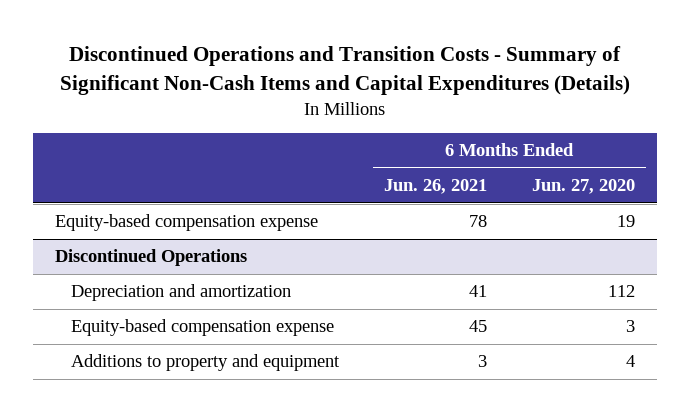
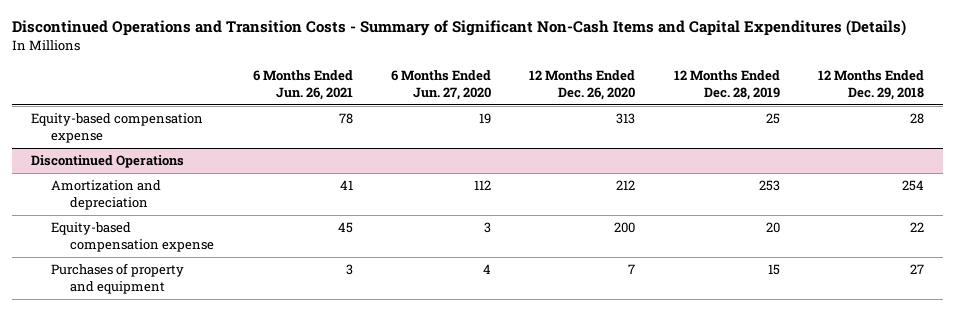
none -> [529,70,636,100] 12 Months Ended Dec. 26, 2020
none -> [673,70,780,100] 12 Months Ended Dec. 28, 2019
none -> [818,70,925,100] 12 Months Ended Dec. 29, 2018
[70,284,291,302] Depreciation and amortization -> [50,180,161,210] Amortization and depreciation
[70,354,340,372] Additions to property and equipment -> [50,263,184,294] Purchases of property and equipment

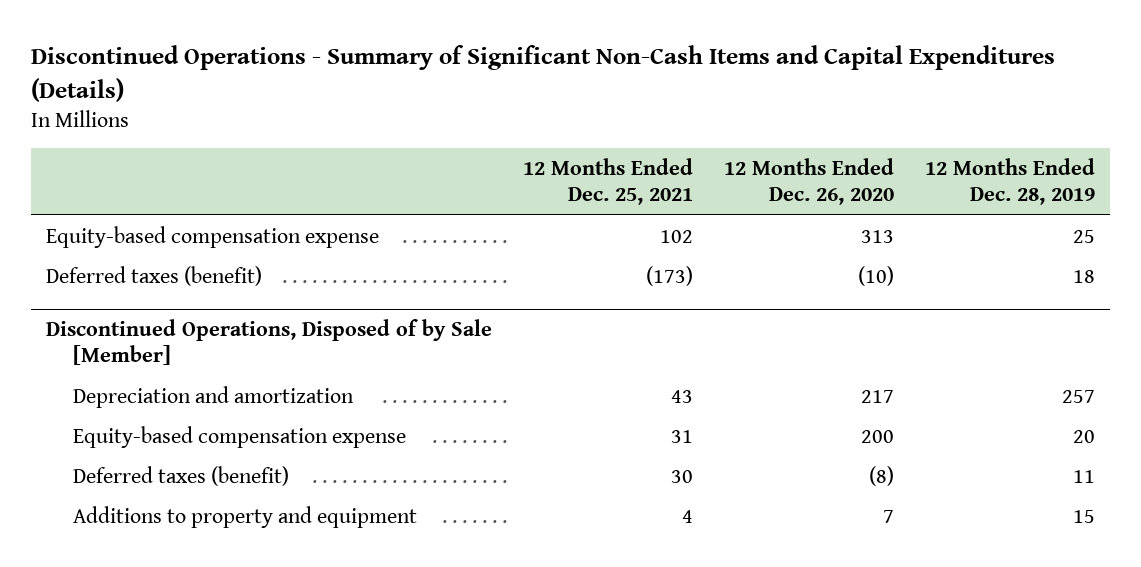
[11,20,906,37] Discontinued Operations and Transition Costs - Summary of Significant Non-Cash Items and Capital Expenditures (Details) -> [30,45,1055,102] Discontinued Operations - Summary of Significant Non-Cash Items and Capital Expenditures (Details)
[252,70,353,100] 6 Months Ended Jun. 26, 2021 -> none
[391,70,492,100] 6 Months Ended Jun. 27, 2020 -> none
[818,70,925,100] 12 Months Ended Dec. 29, 2018 -> none
none -> [522,157,693,206] 12 Months Ended Dec. 25, 2021
none -> [46,265,263,286] Deferred taxes (benefit)
[30,155,184,169] Discontinued Operations -> [46,318,493,366] Discontinued Operations, Disposed of by Sale [Member]
[50,180,161,210] Amortization and depreciation -> [73,385,355,408] Depreciation and amortization
[616,180,636,191] 212 -> [860,389,894,403] 217
[758,180,780,192] 253 -> [1061,389,1095,403] 257
none -> [73,465,290,486] Deferred taxes (benefit)
[50,263,184,294] Purchases of property and equipment -> [73,505,418,528] Additions to property and equipment

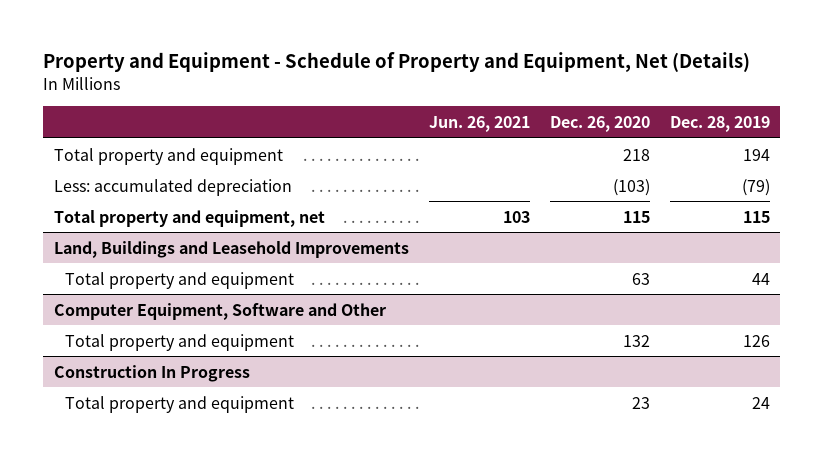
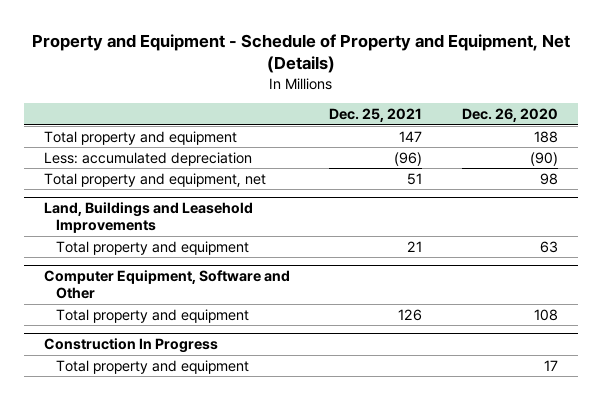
[428,115,530,132] Jun. 26, 2021 -> none
[670,115,771,132] Dec. 28, 2019 -> none
none -> [329,108,423,123] Dec. 25, 2021
[622,148,650,161] 218 -> [534,130,559,143] 188
[612,178,650,196] (103) -> [530,151,559,166] (90)
[622,210,650,223] 115 -> [540,172,559,185] 98
[622,334,650,347] 132 -> [534,308,559,321] 108
[631,396,650,409] 23 -> [544,359,559,371] 17

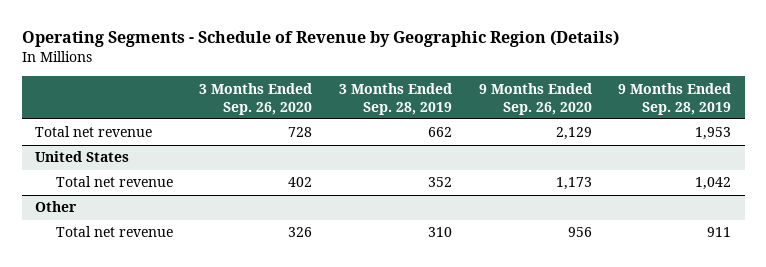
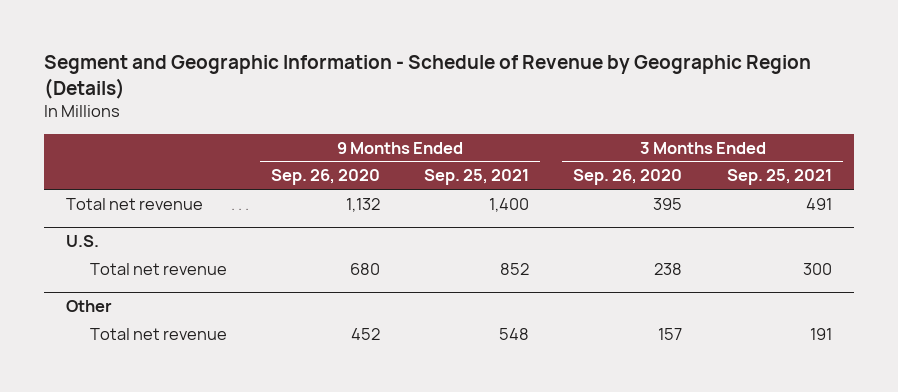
[21,30,619,48] Operating Segments - Schedule of Revenue by Geographic Region (Details) -> [43,55,811,100] Segment and Geographic Information - Schedule of Revenue by Geographic Region (Details)
[338,82,452,115] 3 Months Ended Sep. 28, 2019 -> none
[618,82,732,115] 9 Months Ended Sep. 28, 2019 -> none
none -> [424,169,530,186] Sep. 25, 2021
none -> [726,169,832,186] Sep. 25, 2021
[288,127,313,138] 728 -> [653,197,683,210] 395
[555,127,592,141] 2,129 -> [346,197,381,212] 1,132
[35,151,130,163] United States -> [65,235,99,248] U.S.
[288,177,313,188] 402 -> [654,262,683,275] 238
[555,177,592,191] 1,173 -> [350,262,381,275] 680
[288,227,313,238] 326 -> [658,327,683,340] 157
[567,227,592,238] 956 -> [351,327,381,340] 452

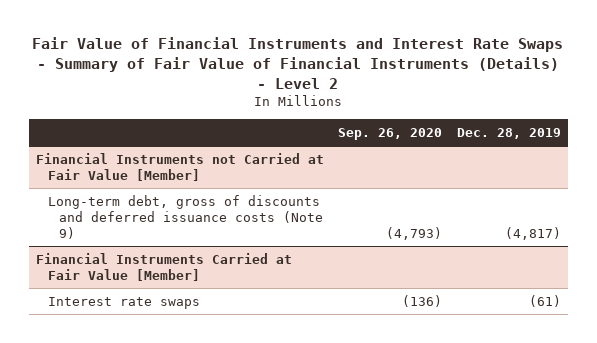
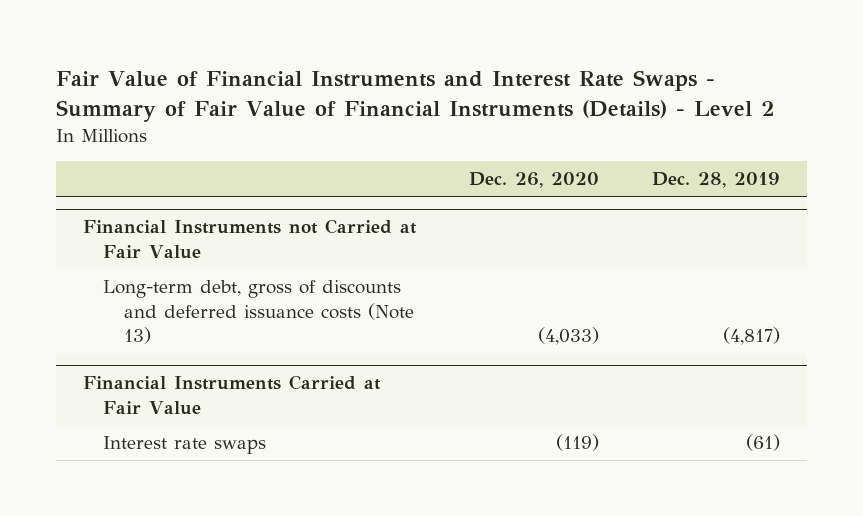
[338,127,443,140] Sep. 26, 2020 -> none
none -> [468,172,599,189] Dec. 26, 2020
[35,152,324,181] Financial Instruments not Carried at Fair Value [Member] -> [82,219,417,259] Financial Instruments not Carried at Fair Value
[47,194,324,239] Long-term debt, gross of discounts and deferred issuance costs (Note 9) -> [103,280,414,345] Long-term debt, gross of discounts and deferred issuance costs (Note 13)
[35,252,292,281] Financial Instruments Carried at Fair Value [Member] -> [82,375,381,415] Financial Instruments Carried at Fair Value

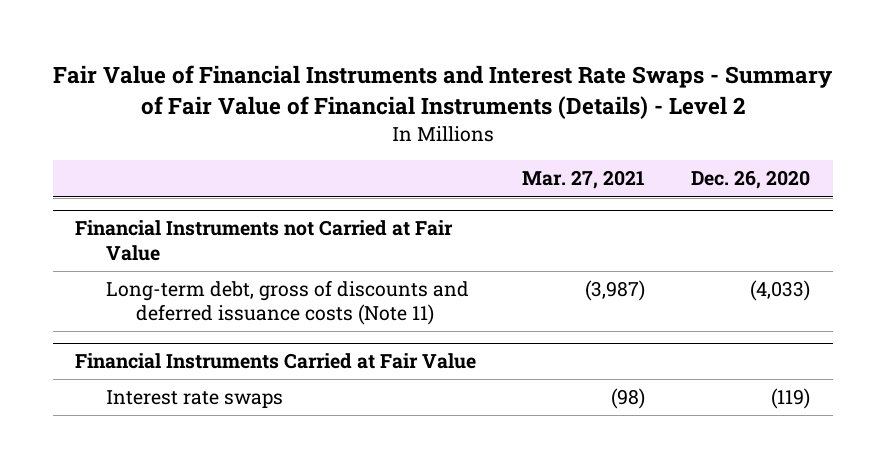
[652,172,781,189] Dec. 28, 2019 -> none
none -> [522,170,646,190] Mar. 27, 2021
[103,280,414,345] Long-term debt, gross of discounts and deferred issuance costs (Note 13) -> [105,280,469,326] Long-term debt, gross of discounts and deferred issuance costs (Note 11)

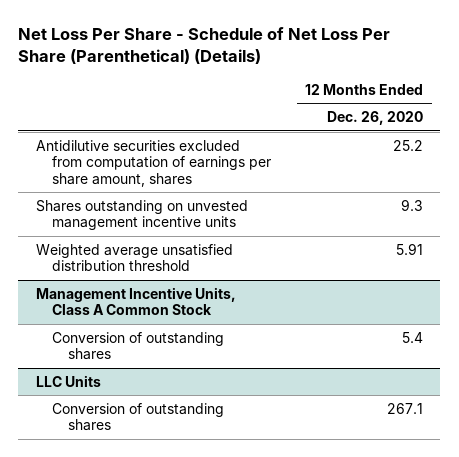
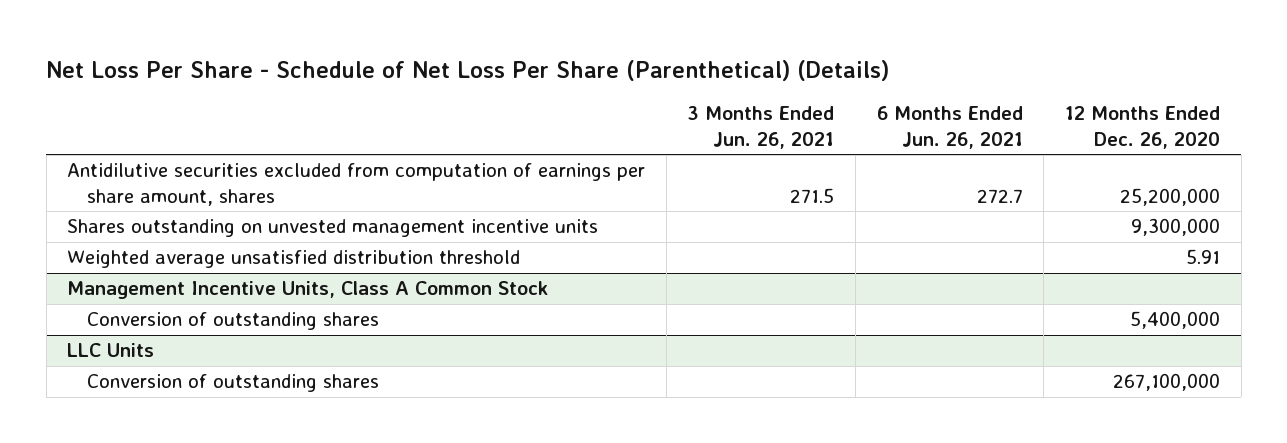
none -> [687,106,835,149] 3 Months Ended Jun. 26, 2021
none -> [876,106,1023,149] 6 Months Ended Jun. 26, 2021
[393,139,424,151] 25.2 -> [1119,187,1220,206] 25,200,000
[401,198,424,211] 9.3 -> [1130,218,1220,237] 9,300,000
[402,331,424,343] 5.4 -> [1129,311,1220,330] 5,400,000
[387,402,424,414] 267.1 -> [1112,373,1220,392] 267,100,000

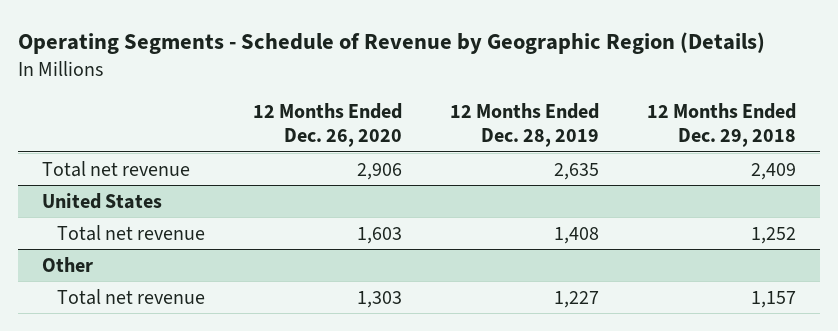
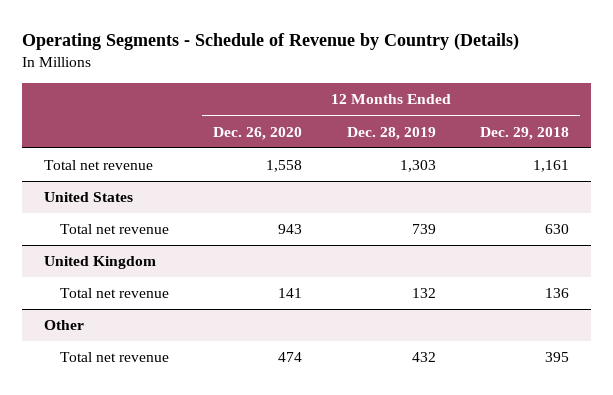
[18,31,766,54] Operating Segments - Schedule of Revenue by Geographic Region (Details) -> [22,33,520,51] Operating Segments - Schedule of Revenue by Country (Details)
[356,162,402,180] 2,906 -> [266,160,303,173] 1,558
[554,162,600,180] 2,635 -> [399,160,436,173] 1,303
[751,162,797,180] 2,409 -> [533,160,570,173] 1,161
[356,226,402,244] 1,603 -> [278,224,303,235] 943
[554,226,600,244] 1,408 -> [411,224,436,235] 739
[751,226,797,244] 1,252 -> [545,224,570,235] 630
none -> [44,256,157,270] United Kingdom
none -> [60,288,170,299] Total net revenue
[356,290,402,308] 1,303 -> [278,352,303,363] 474
[554,290,600,308] 1,227 -> [411,352,436,363] 432
[751,290,797,308] 1,157 -> [545,352,570,363] 395

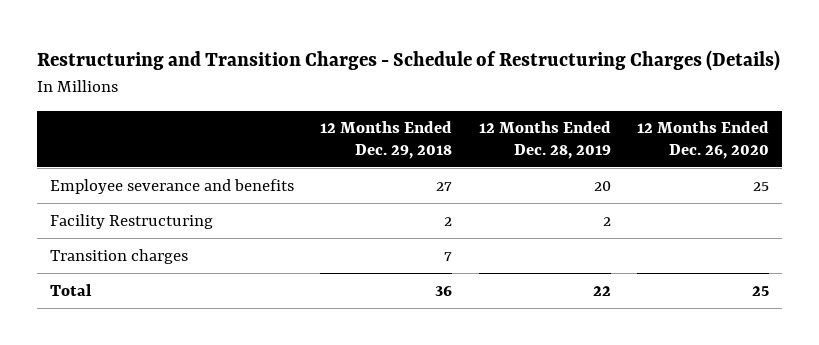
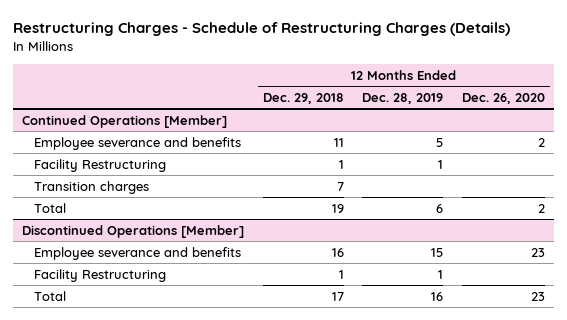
[37,50,781,72] Restructuring and Transition Charges - Schedule of Restructuring Charges (Details) -> [12,22,510,37] Restructuring Charges - Schedule of Restructuring Charges (Details)
none -> [22,114,228,128] Continued Operations [Member]
[436,181,453,191] 27 -> [333,137,344,147] 11
[593,180,611,191] 20 -> [436,137,444,147] 5
[752,181,769,191] 25 -> [537,137,545,147] 2
[444,216,453,226] 2 -> [338,159,344,169] 1
[602,216,611,226] 2 -> [438,159,444,169] 1
[435,285,453,296] 36 -> [331,203,344,213] 19
[592,285,611,296] 22 -> [436,203,444,213] 6
[751,285,769,296] 25 -> [537,203,545,213] 2
none -> [22,224,245,238] Discontinued Operations [Member]
none -> [34,246,242,260] Employee severance and benefits
none -> [34,268,167,282] Facility Restructuring
none -> [34,290,67,301] Total

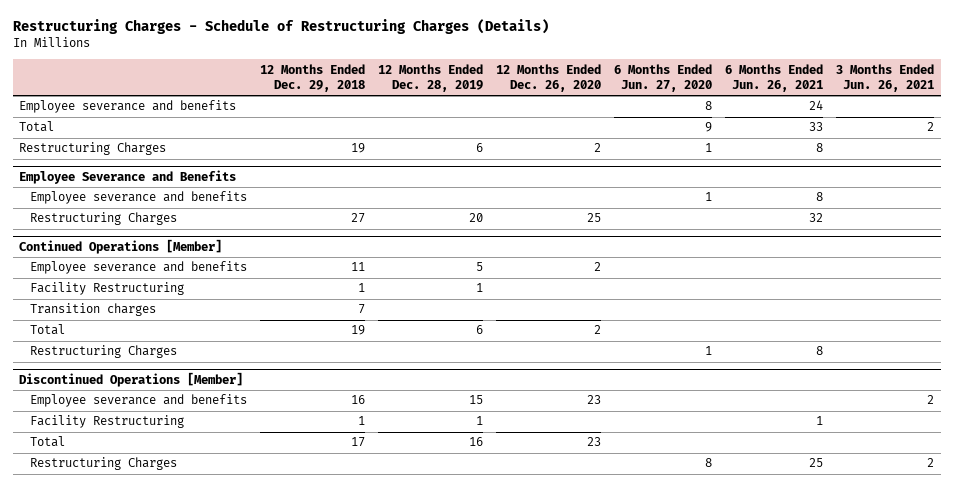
none -> [613,63,712,93] 6 Months Ended Jun. 27, 2020
none -> [725,63,824,93] 6 Months Ended Jun. 26, 2021
none -> [836,63,935,93] 3 Months Ended Jun. 26, 2021
none -> [19,100,237,114] Employee severance and benefits
none -> [19,121,55,133] Total
none -> [19,142,167,156] Restructuring Charges
none -> [19,170,237,185] Employee Severance and Benefits
none -> [29,191,247,205] Employee severance and benefits
none -> [29,212,177,226] Restructuring Charges
none -> [29,345,177,359] Restructuring Charges
none -> [29,457,177,471] Restructuring Charges

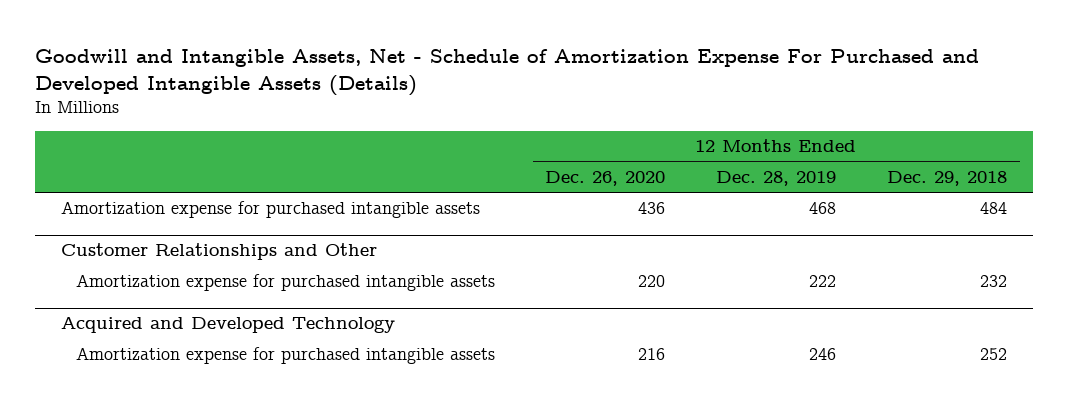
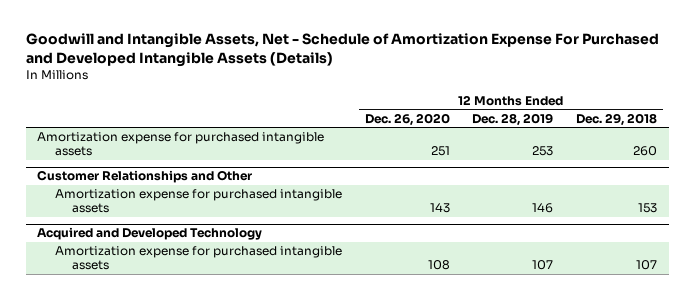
[638,202,666,215] 436 -> [430,146,450,157] 251
[809,202,837,215] 468 -> [532,146,554,157] 253
[980,202,1008,215] 484 -> [633,146,658,157] 260
[638,275,666,288] 220 -> [429,203,450,214] 143
[809,275,837,288] 222 -> [532,203,554,214] 146
[980,275,1008,288] 232 -> [638,203,658,214] 153
[638,348,666,361] 216 -> [427,260,450,271] 108
[809,348,837,361] 246 -> [532,260,554,271] 107
[980,348,1008,361] 252 -> [636,260,658,271] 107

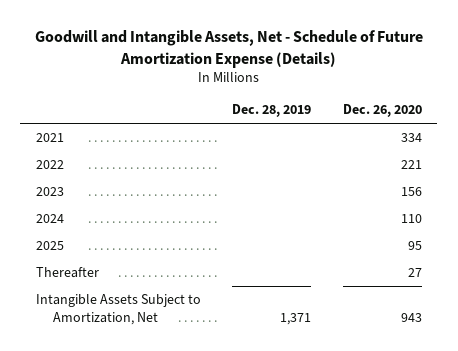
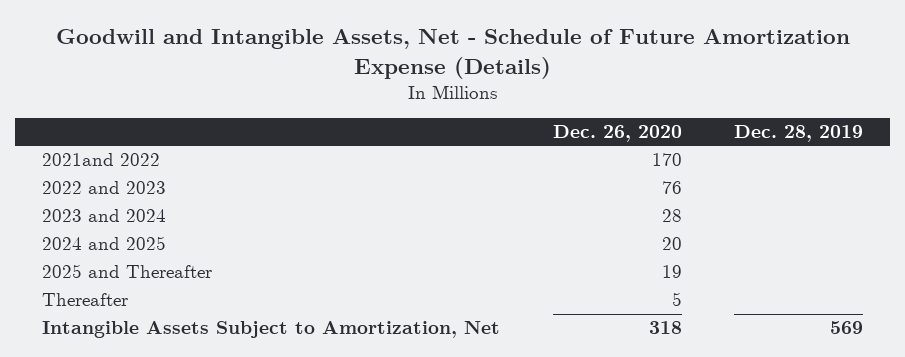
[36,133,65,143] 2021 -> none
none -> [41,153,160,167] 2021and 2022
[36,160,65,170] 2022 -> [41,181,166,195] 2022 and 2023
[400,160,422,170] 221 -> [661,181,682,195] 76
[36,187,65,197] 2023 -> [41,209,166,223] 2023 and 2024
[400,187,422,197] 156 -> [661,209,682,223] 28
[36,214,65,224] 2024 -> [41,236,166,251] 2024 and 2025
[400,214,422,224] 110 -> [661,237,682,251] 20
[36,241,65,251] 2025 -> [41,264,212,279] 2025 and Thereafter
[407,241,422,251] 95 -> [661,265,682,279] 19
[407,268,422,278] 27 -> [671,292,682,307] 5
[280,312,312,325] 1,371 -> [830,321,864,335] 569
[400,312,422,322] 943 -> [648,321,682,335] 318

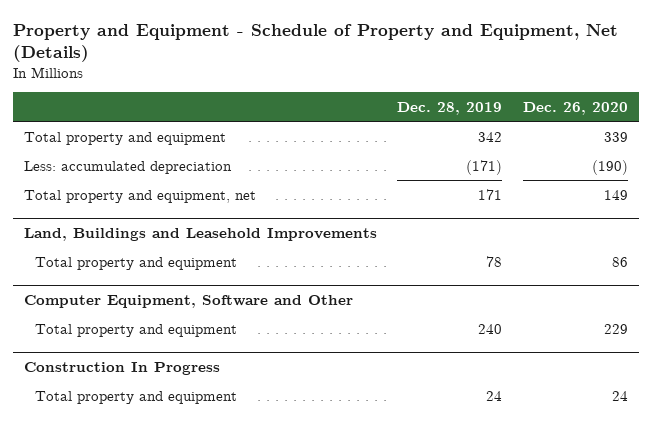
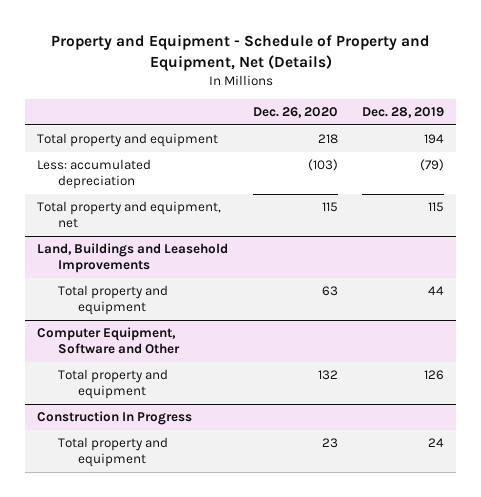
[478,131,503,142] 342 -> [424,134,445,145] 194
[604,131,629,142] 339 -> [317,134,338,145] 218
[466,159,503,175] (171) -> [420,159,445,172] (79)
[592,159,629,175] (190) -> [307,159,338,172] (103)
[478,188,503,200] 171 -> [428,202,445,213] 115
[604,189,629,200] 149 -> [321,202,338,213] 115
[486,255,503,267] 78 -> [428,286,445,296] 44
[612,256,629,267] 86 -> [321,286,338,297] 63
[478,323,503,334] 240 -> [424,370,445,381] 126
[604,323,629,334] 229 -> [317,370,338,381] 132
[612,390,629,401] 24 -> [321,438,338,449] 23

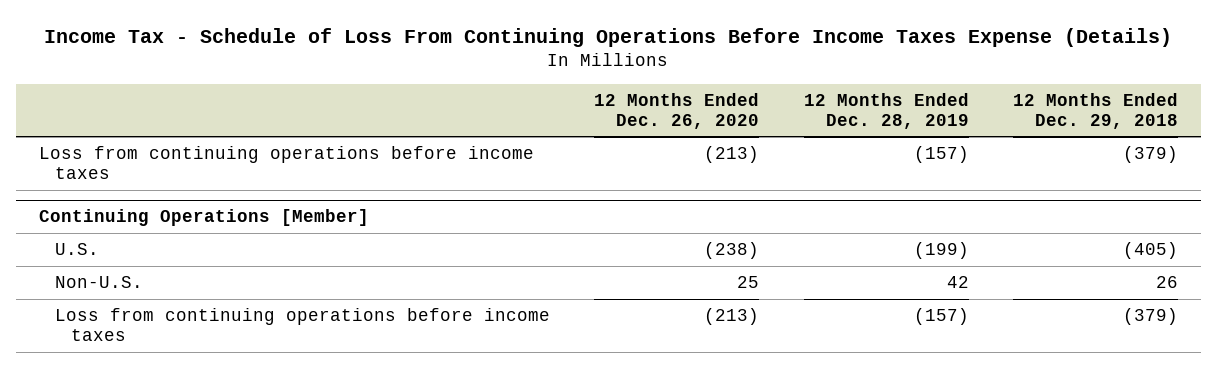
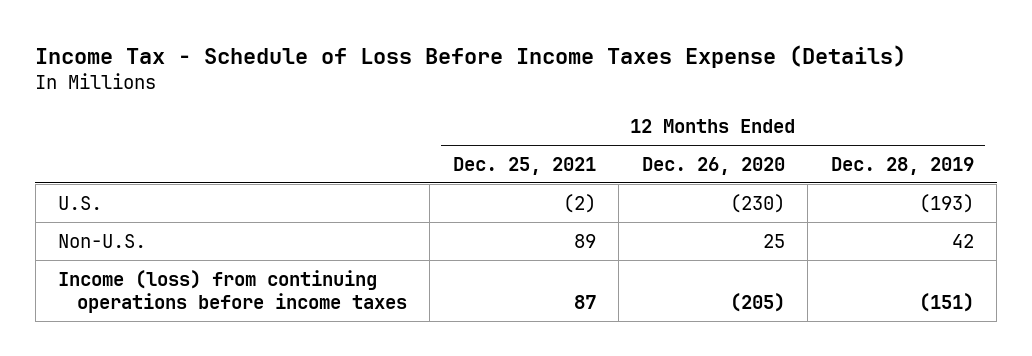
[44,28,1173,48] Income Tax - Schedule of Loss From Continuing Operations Before Income Taxes Expense (Details) -> [35,45,907,69] Income Tax - Schedule of Loss Before Income Taxes Expense (Details)
[1013,92,1179,129] 12 Months Ended Dec. 29, 2018 -> none
none -> [452,156,596,175] Dec. 25, 2021
[38,145,534,180] Loss from continuing operations before income taxes -> none
[38,208,369,226] Continuing Operations [Member] -> none
[704,241,760,259] (238) -> [729,193,785,213] (230)
[913,241,969,259] (199) -> [918,193,974,213] (193)
[55,307,551,342] Loss from continuing operations before income taxes -> [58,269,407,314] Income (loss) from continuing operations before income taxes
[704,307,760,325] (213) -> [729,293,785,313] (205)
[913,307,969,325] (157) -> [918,293,974,313] (151)

